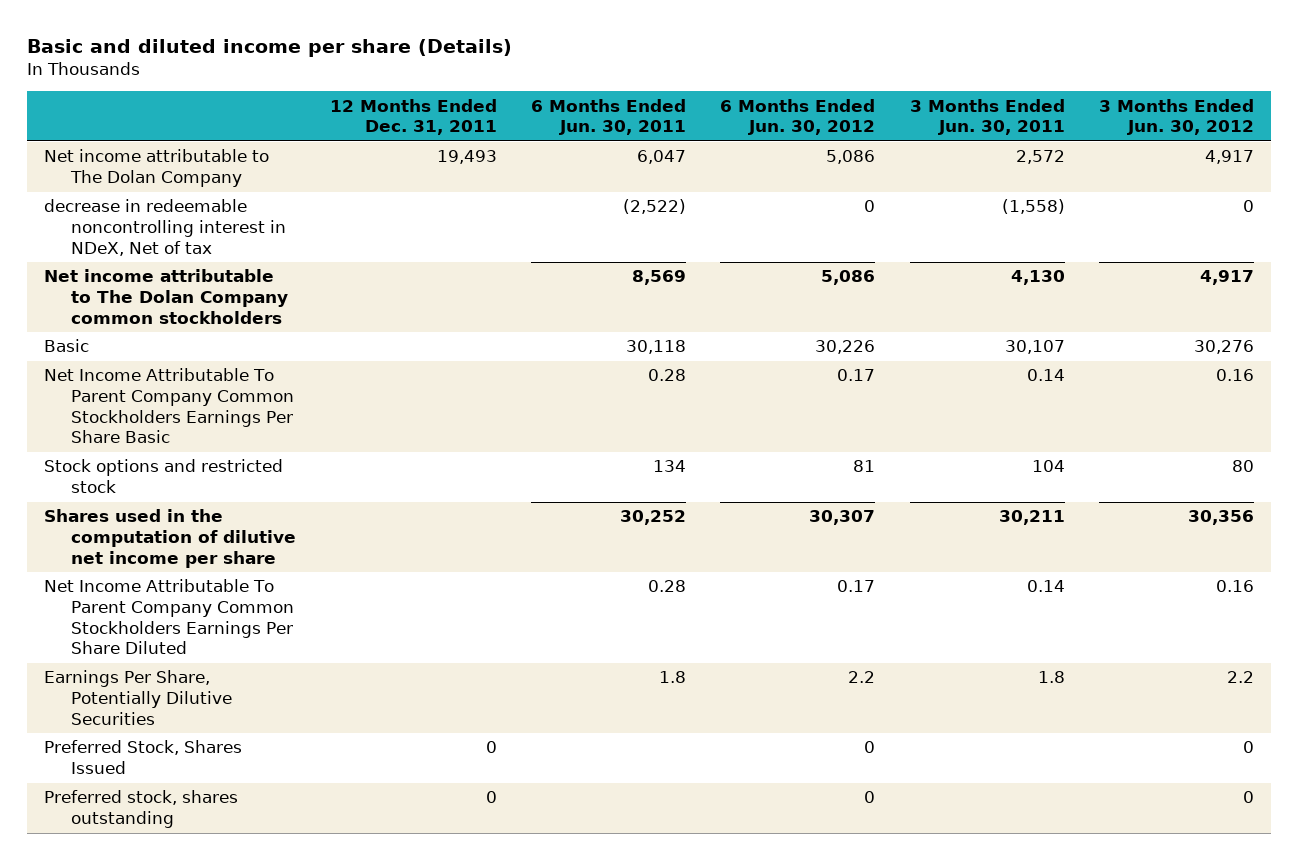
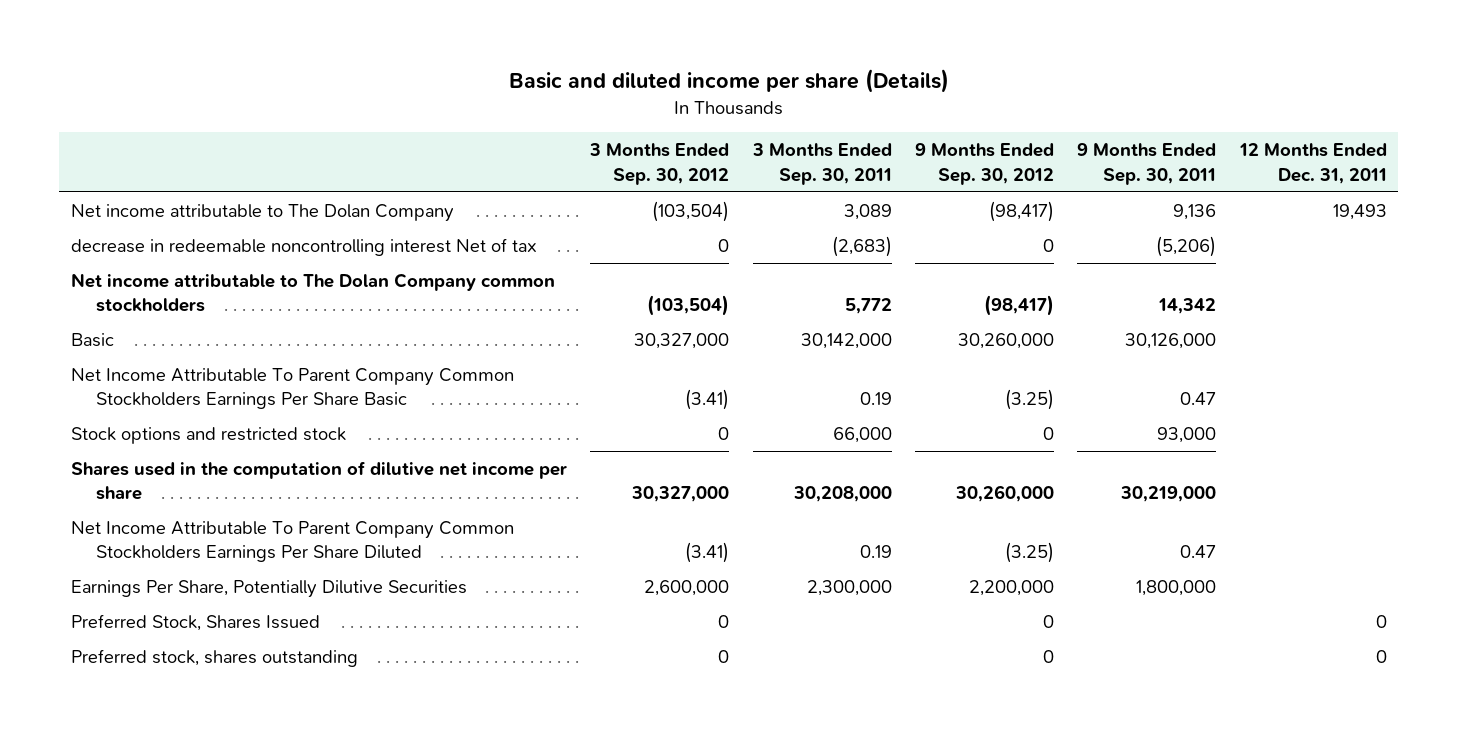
[531,98,687,136] 6 Months Ended Jun. 30, 2011 -> none
[720,98,876,136] 6 Months Ended Jun. 30, 2012 -> none
[909,98,1065,136] 3 Months Ended Jun. 30, 2011 -> none
[1098,98,1254,136] 3 Months Ended Jun. 30, 2012 -> none
none -> [589,143,730,185] 3 Months Ended Sep. 30, 2012
none -> [751,143,892,185] 3 Months Ended Sep. 30, 2011
none -> [914,143,1054,185] 9 Months Ended Sep. 30, 2012
none -> [1077,143,1217,185] 9 Months Ended Sep. 30, 2011
[44,199,286,256] decrease in redeemable noncontrolling interest in NDeX, Net of tax -> [70,237,537,256] decrease in redeemable noncontrolling interest Net of tax

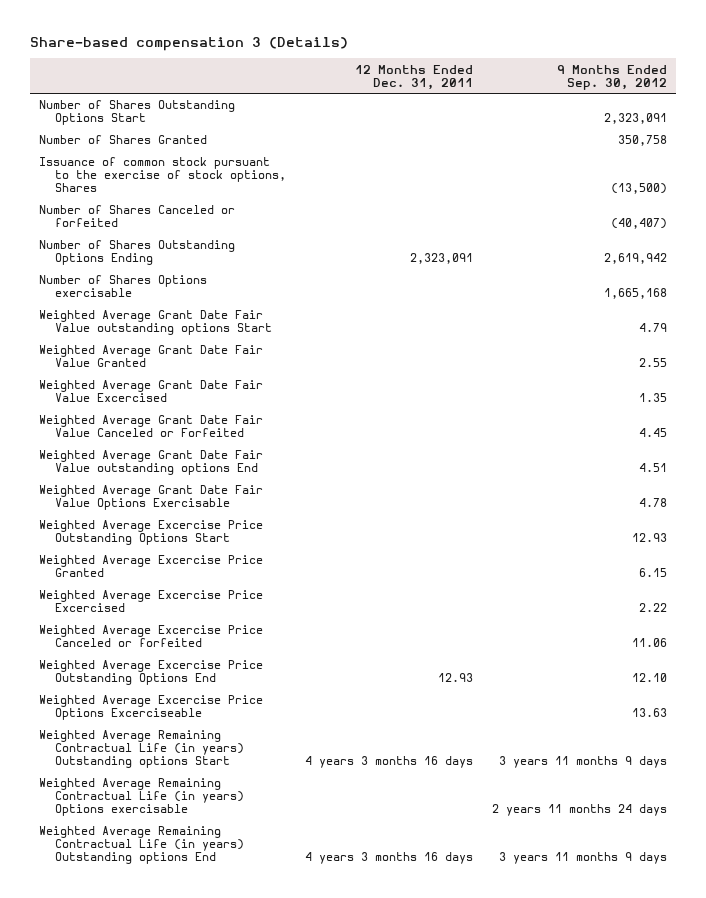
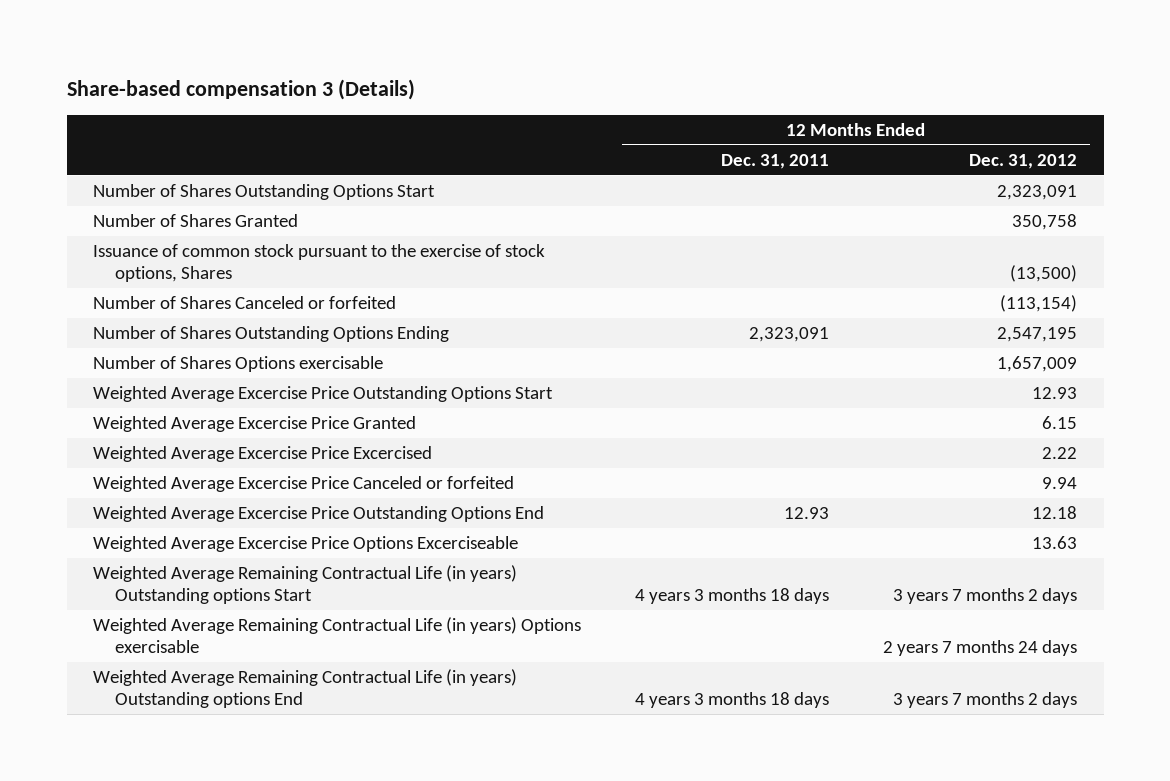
[556,64,667,90] 9 Months Ended Sep. 30, 2012 -> none
none -> [968,153,1077,169] Dec. 31, 2012
[38,310,273,336] Weighted Average Grant Date Fair Value outstanding options Start -> none
[38,345,263,368] Weighted Average Grant Date Fair Value Granted -> none
[38,380,263,403] Weighted Average Grant Date Fair Value Excercised -> none
[38,415,263,438] Weighted Average Grant Date Fair Value Canceled or Forfeited -> none
[38,450,263,476] Weighted Average Grant Date Fair Value outstanding options End -> none
[38,485,263,511] Weighted Average Grant Date Fair Value Options Exercisable -> none
[305,756,474,769] 4 years 3 months 16 days -> [635,588,830,605] 4 years 3 months 18 days
[305,852,474,865] 4 years 3 months 16 days -> [635,692,830,709] 4 years 3 months 18 days

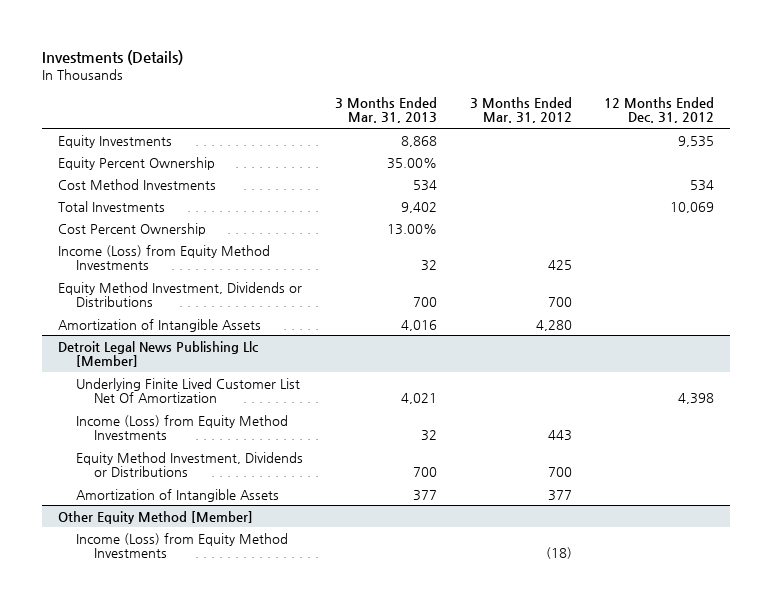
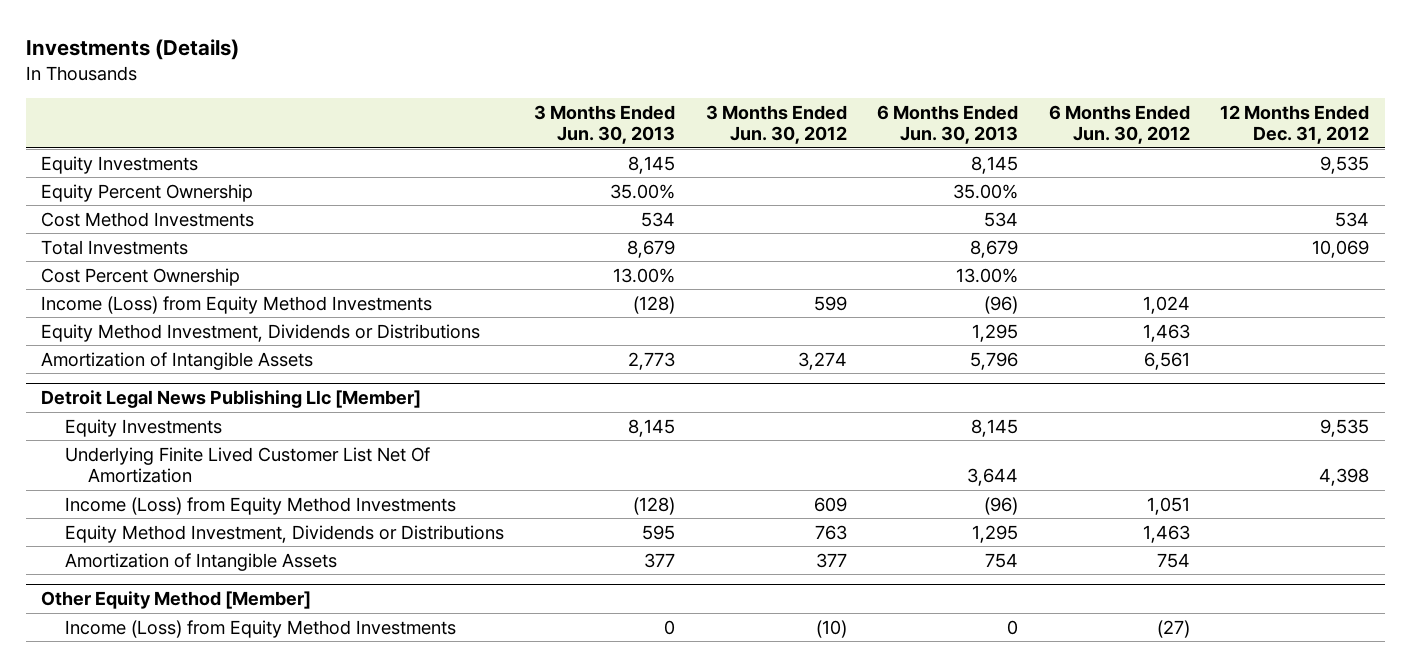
[335,96,438,124] 3 Months Ended Mar. 31, 2013 -> none
[469,96,572,124] 3 Months Ended Mar. 31, 2012 -> none
none -> [534,104,676,145] 3 Months Ended Jun. 30, 2013
none -> [705,104,847,145] 3 Months Ended Jun. 30, 2012
none -> [877,104,1019,145] 6 Months Ended Jun. 30, 2013
none -> [1048,104,1190,145] 6 Months Ended Jun. 30, 2012
none -> [64,418,222,437] Equity Investments

